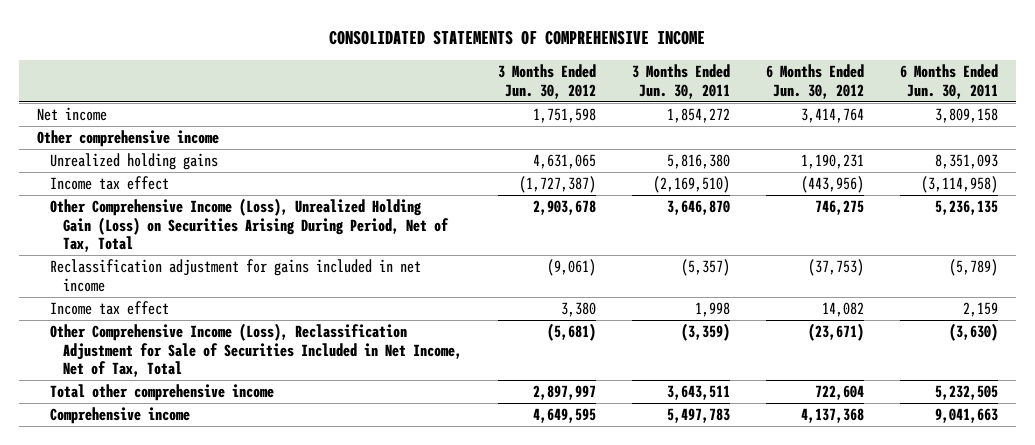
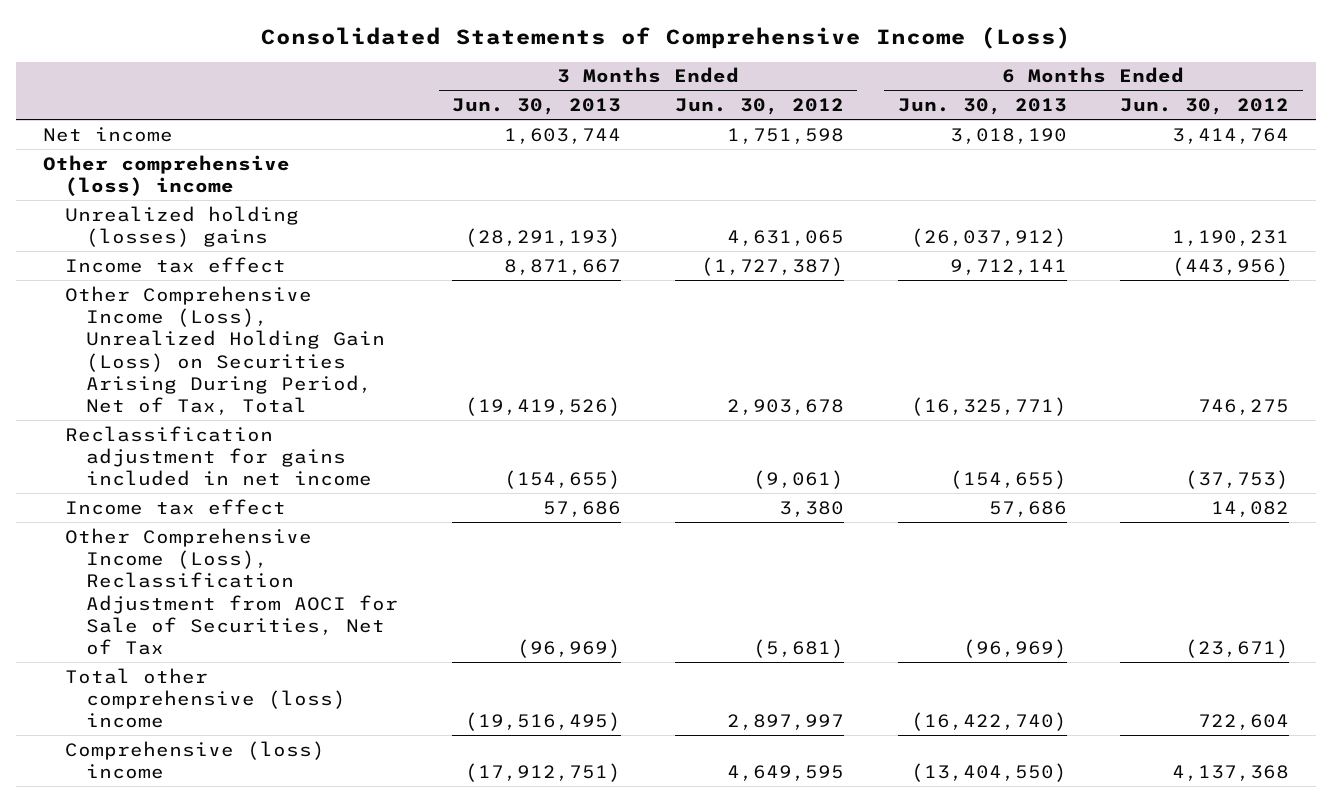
[329,30,706,46] CONSOLIDATED STATEMENTS OF COMPREHENSIVE INCOME -> [261,26,1072,49] Consolidated Statements of Comprehensive Income (Loss)
[631,64,730,99] 3 Months Ended Jun. 30, 2011 -> none
[899,64,998,99] 6 Months Ended Jun. 30, 2011 -> none
none -> [452,98,622,116] Jun. 30, 2013
none -> [897,98,1067,116] Jun. 30, 2013
[36,130,219,148] Other comprehensive income -> [42,154,290,196] Other comprehensive (loss) income
[50,153,219,171] Unrealized holding gains -> [64,205,299,247] Unrealized holding (losses) gains
[50,323,463,378] Other Comprehensive Income (Loss), Reclassification Adjustment for Sale of Securities Included in Net Income, Net of Tax, Total -> [64,527,399,656] Other Comprehensive Income (Loss), Reclassification Adjustment from AOCI for Sale of Securities, Net of Tax
[50,384,275,402] Total other comprehensive income -> [64,667,347,729] Total other comprehensive (loss) income
[50,407,191,425] Comprehensive income -> [64,740,325,779] Comprehensive (loss) income

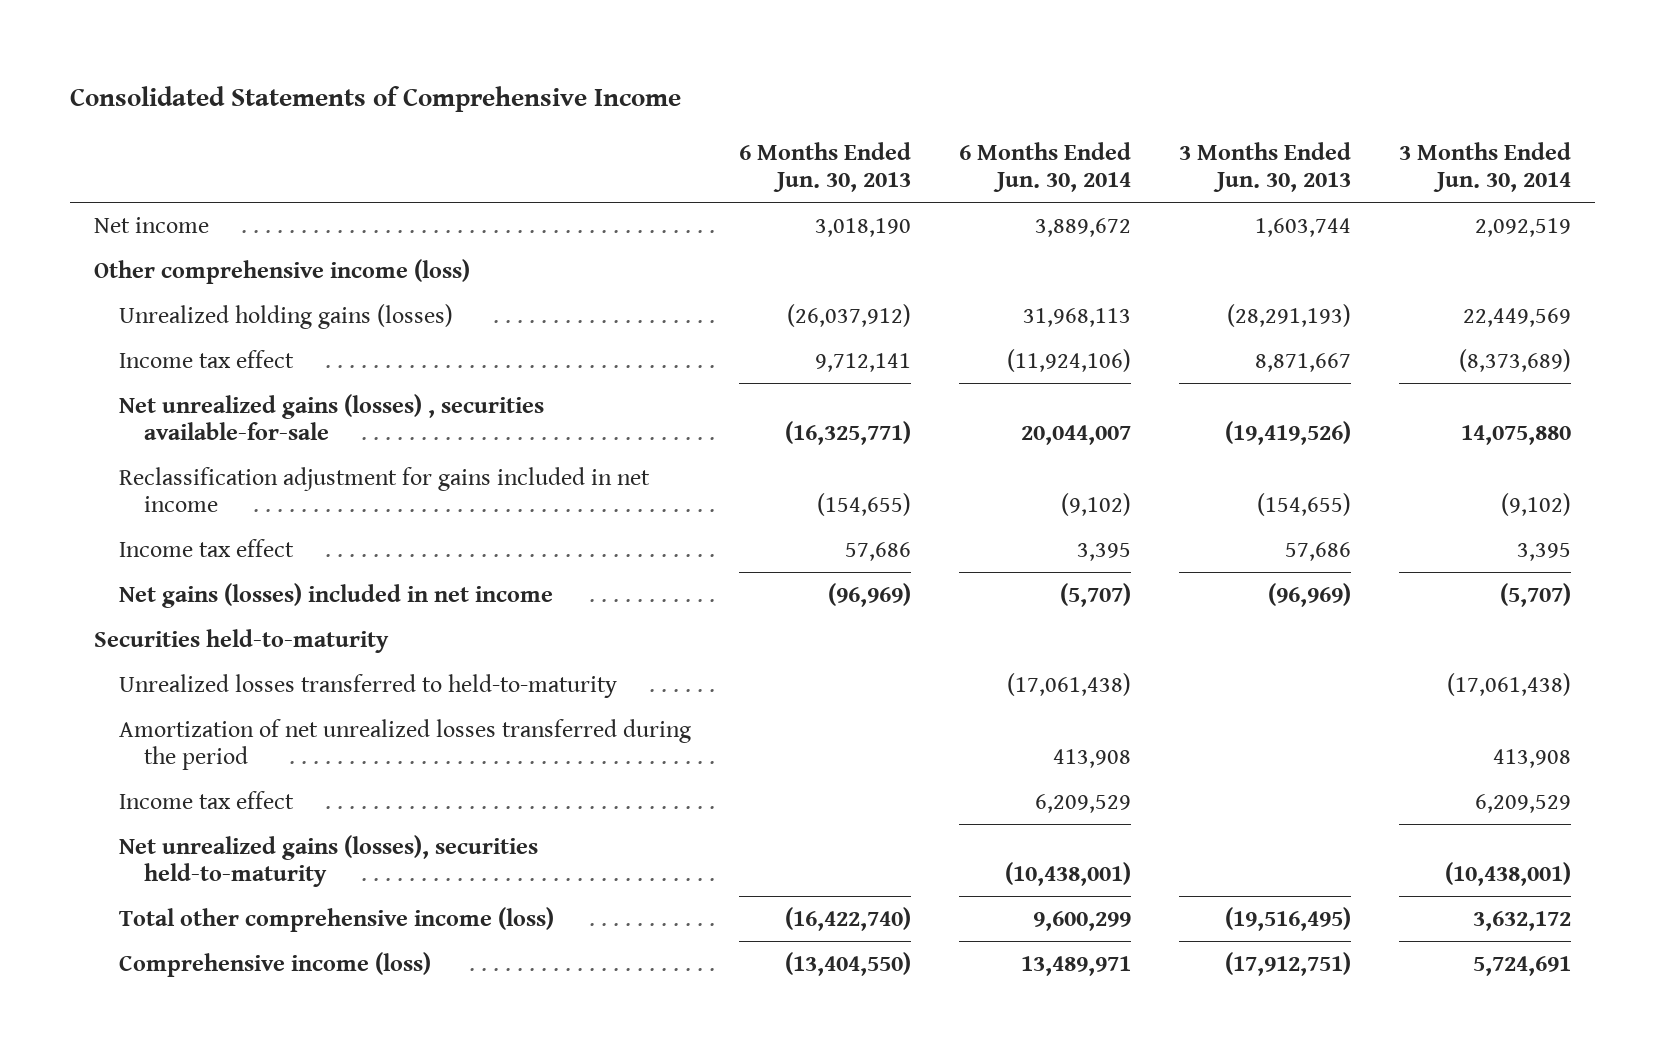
[261,26,1072,49] Consolidated Statements of Comprehensive Income (Loss) -> [69,86,681,113] Consolidated Statements of Comprehensive Income
[674,98,844,116] Jun. 30, 2012 -> none
[1120,98,1290,116] Jun. 30, 2012 -> none
none -> [958,141,1131,192] 6 Months Ended Jun. 30, 2014
none -> [1399,141,1572,192] 3 Months Ended Jun. 30, 2014
[42,154,290,196] Other comprehensive (loss) income -> [93,258,470,284] Other comprehensive income (loss)
[64,205,299,247] Unrealized holding (losses) gains -> [118,303,453,329] Unrealized holding gains (losses)
[64,285,386,416] Other Comprehensive Income (Loss), Unrealized Holding Gain (Loss) on Securities Arising During Period, Net of Tax, Total -> [118,393,544,440] Net unrealized gains (losses) , securities available-for-sale
[64,527,399,656] Other Comprehensive Income (Loss), Reclassification Adjustment from AOCI for Sale of Securities, Net of Tax -> [118,582,553,608] Net gains (losses) included in net income
none -> [93,628,389,653] Securities held-to-maturity
none -> [118,673,617,698] Unrealized losses transferred to held-to-maturity
none -> [118,718,691,770] Amortization of net unrealized losses transferred during the period
none -> [118,790,294,809] Income tax effect
none -> [118,834,538,887] Net unrealized gains (losses), securities held-to-maturity
[64,667,347,729] Total other comprehensive (loss) income -> [118,906,554,932] Total other comprehensive income (loss)
[64,740,325,779] Comprehensive (loss) income -> [118,951,431,977] Comprehensive income (loss)

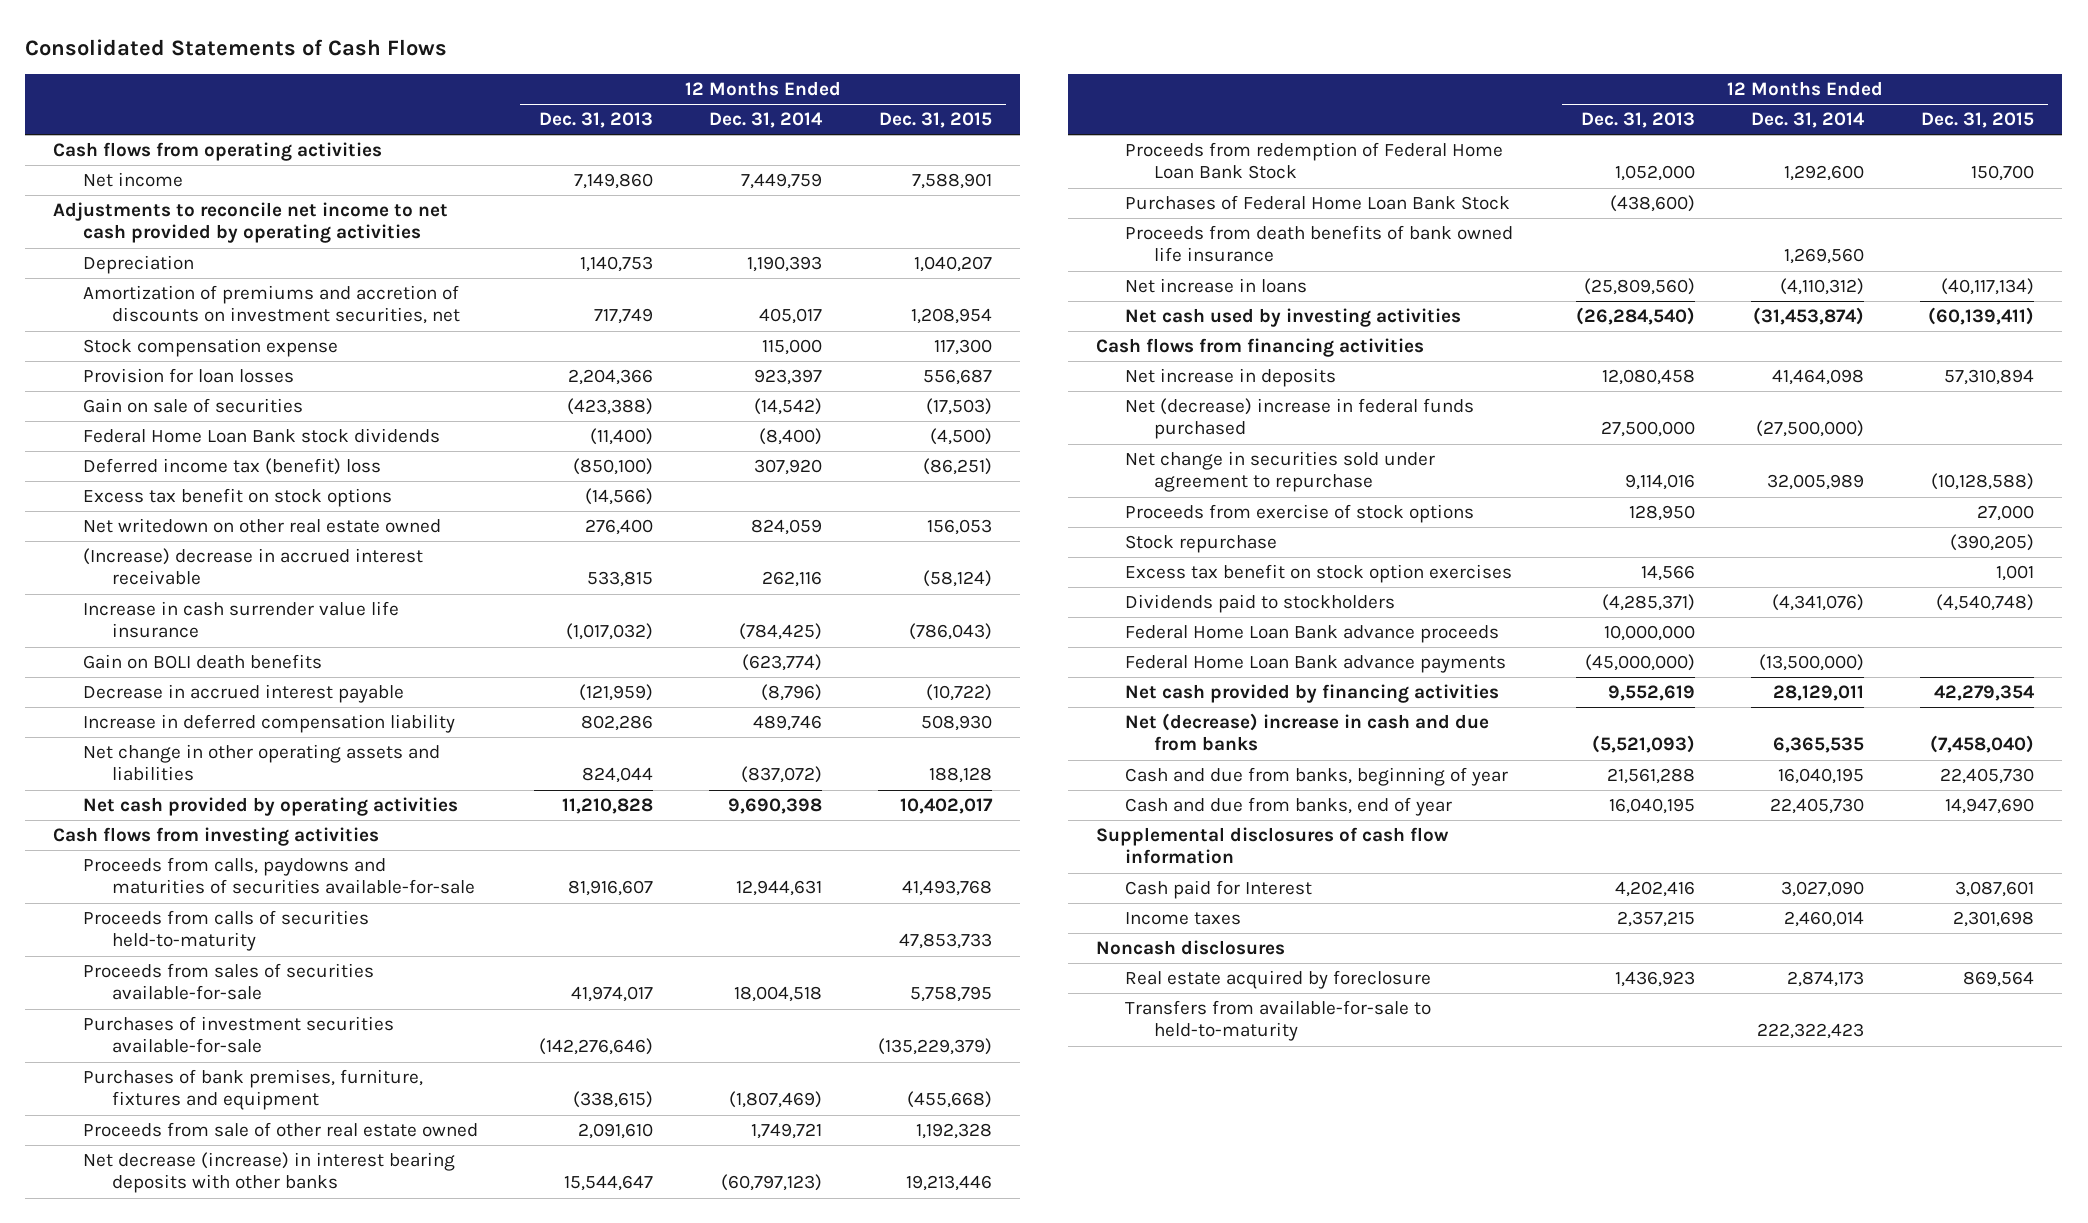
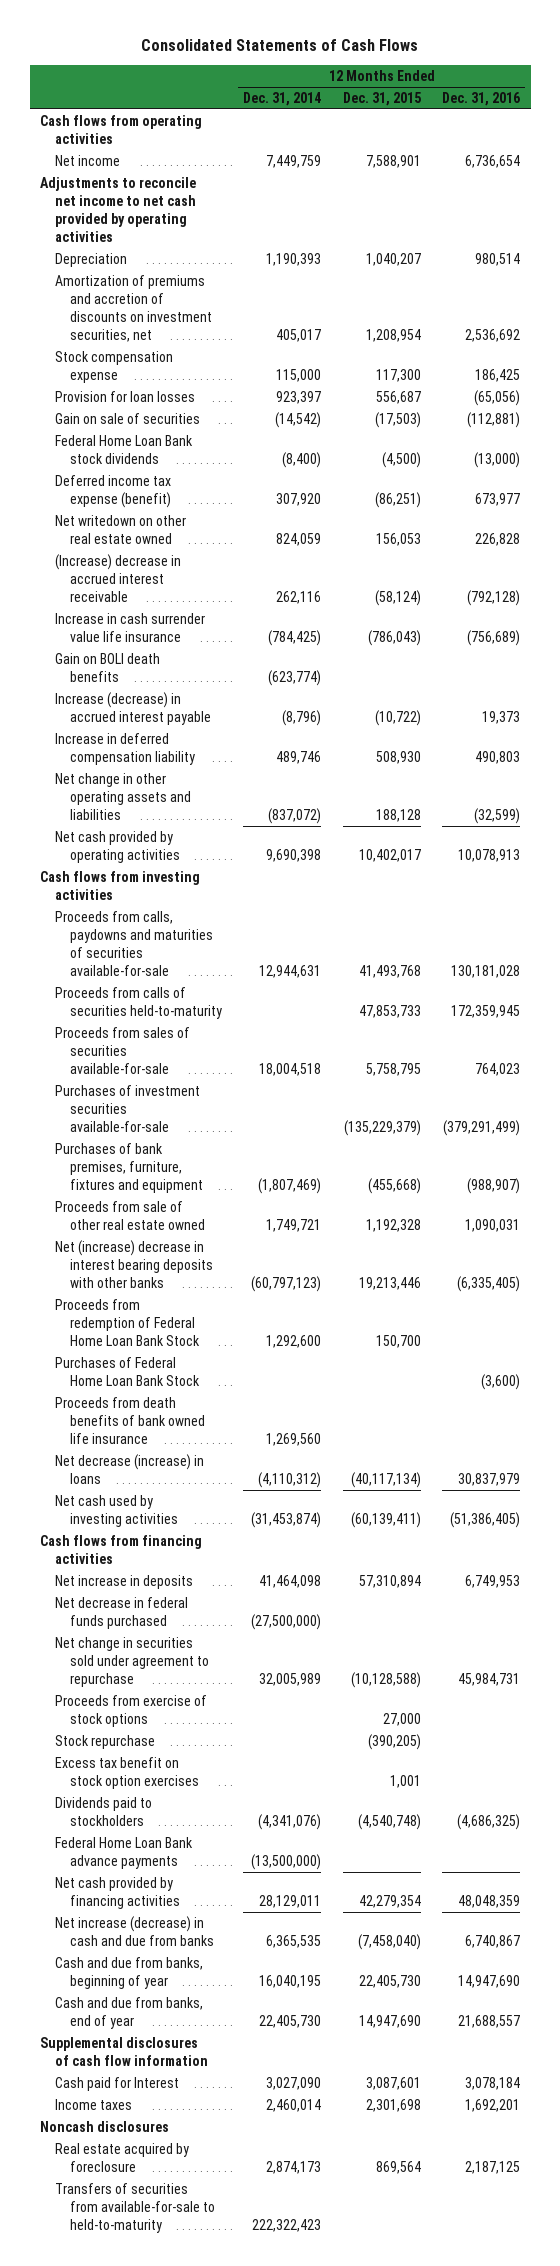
[538,112,653,129] Dec. 31, 2013 -> none
none -> [441,91,520,106] Dec. 31, 2016
[82,488,392,508] Excess tax benefit on stock options -> none
[82,458,381,476] Deferred income tax (benefit) loss -> [55,474,172,508] Deferred income tax expense (benefit)
[82,684,404,704] Decrease in accrued interest payable -> [55,691,212,725] Increase (decrease) in accrued interest payable
[82,1152,455,1194] Net decrease (increase) in interest bearing deposits with other banks -> [55,1239,214,1288] Net (increase) decrease in interest bearing deposits with other banks
[1124,278,1307,294] Net increase in loans -> [55,1453,205,1484] Net decrease (increase) in loans
[1124,398,1474,440] Net (decrease) increase in federal funds purchased -> [55,1596,189,1629] Net decrease in federal funds purchased
[1124,625,1499,644] Federal Home Loan Bank advance proceeds -> none
[1124,713,1489,752] Net (decrease) increase in cash and due from banks -> [55,1915,215,1946] Net increase (decrease) in cash and due from banks
[1124,1000,1431,1042] Transfers from available-for-sale to held-to-maturity -> [55,2182,216,2233] Transfers of securities from available-for-sale to held-to-maturity

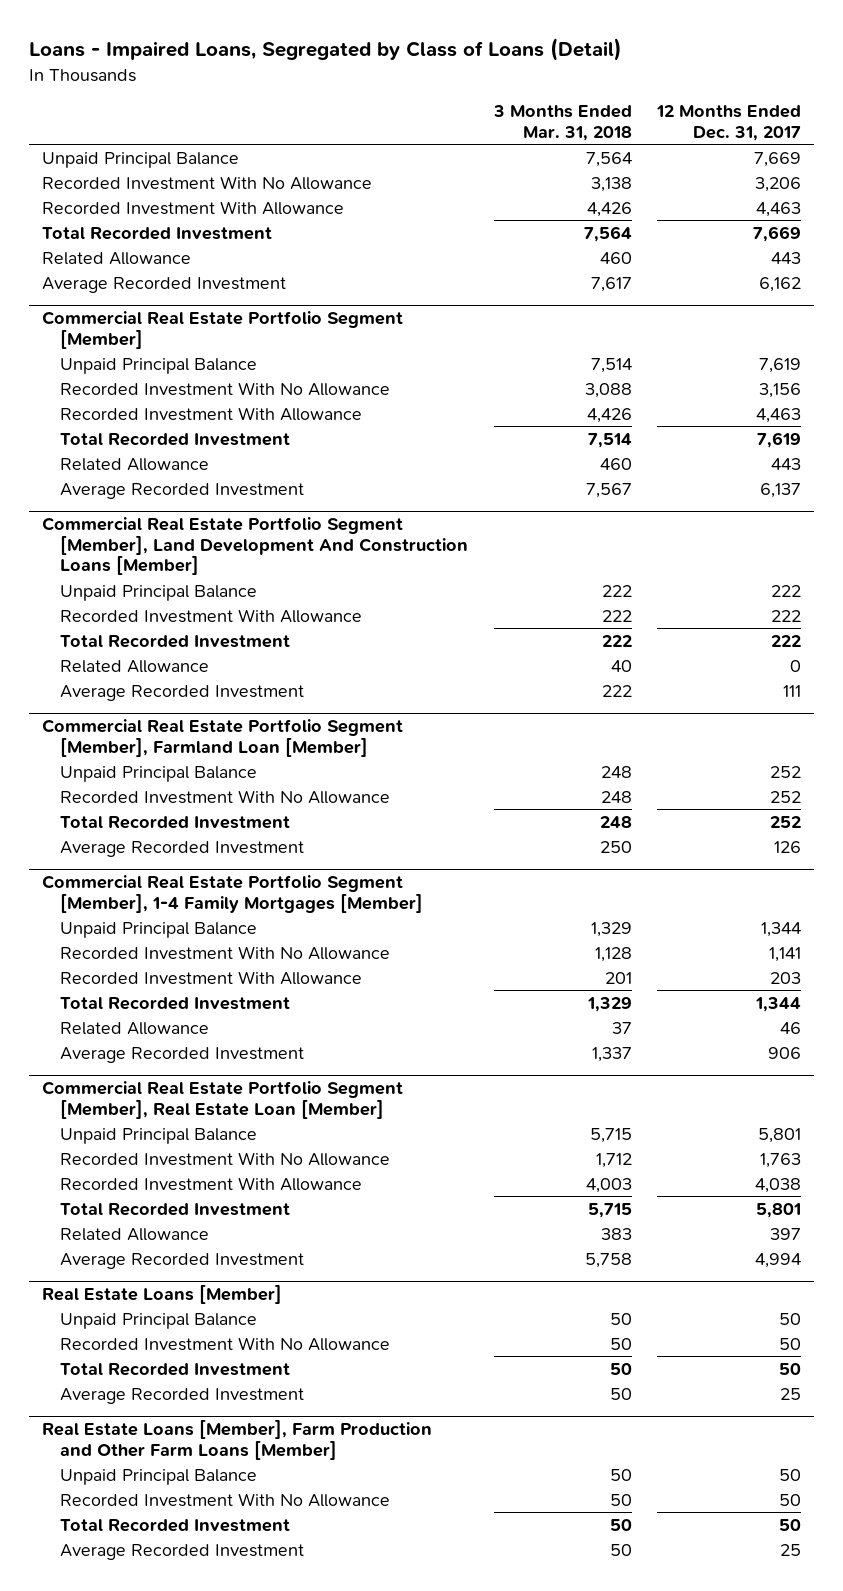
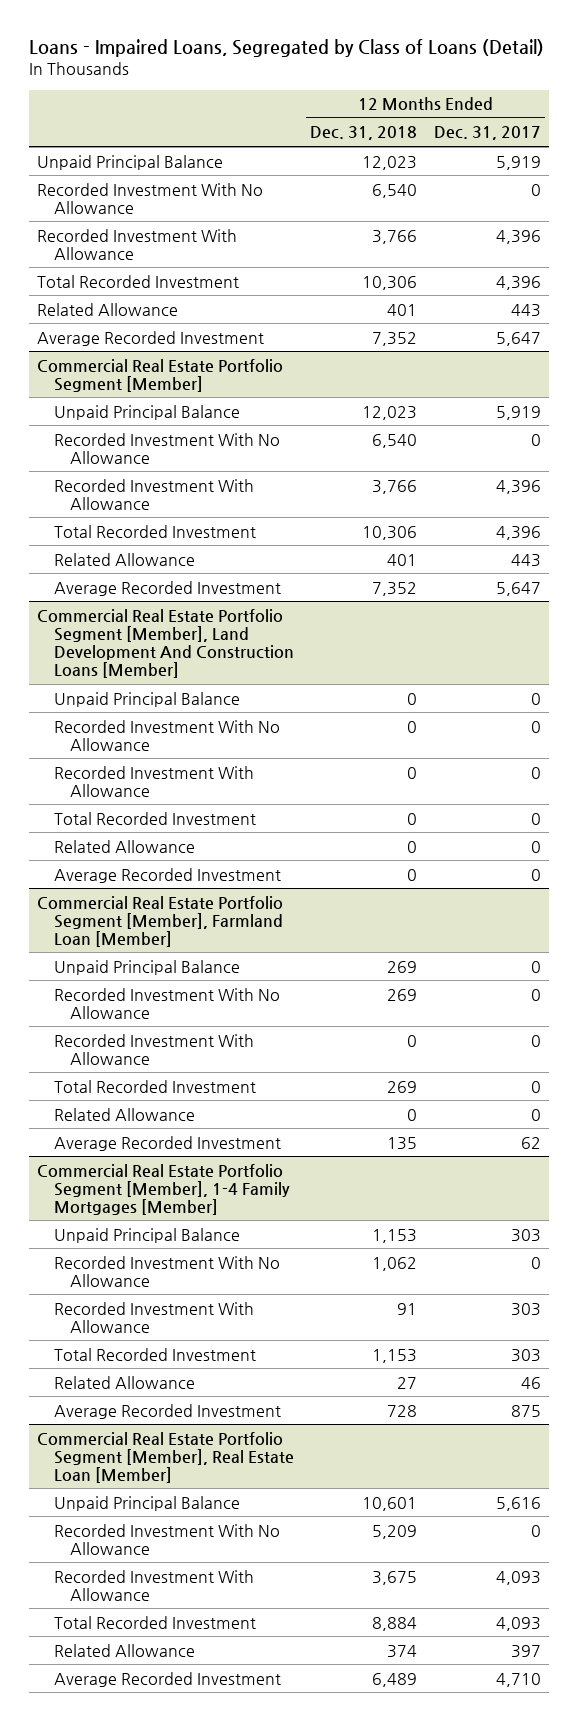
[492,105,632,141] 3 Months Ended Mar. 31, 2018 -> none
none -> [310,126,418,141] Dec. 31, 2018
[754,151,802,167] 7,669 -> [495,155,541,170] 5,919
[755,176,802,192] 3,206 -> [530,183,541,196] 0
[756,201,802,217] 4,463 -> [495,229,541,244] 4,396
[753,225,802,242] 7,669 -> [495,275,541,290] 4,396
[759,276,802,292] 6,162 -> [495,331,541,346] 5,647
[759,357,802,373] 7,619 -> [495,405,541,420] 5,919
[759,382,802,398] 3,156 -> [530,433,541,446] 0
[756,407,802,423] 4,463 -> [495,479,541,494] 4,396
[757,431,802,448] 7,619 -> [495,525,541,540] 4,396
[760,482,802,498] 6,137 -> [495,581,541,596] 5,647
[771,584,802,597] 222 -> [530,692,541,705] 0
none -> [53,719,280,751] Recorded Investment With No Allowance
[771,609,802,622] 222 -> [530,766,541,779] 0
[771,634,802,647] 222 -> [530,812,541,825] 0
[783,684,802,697] 111 -> [530,868,541,881] 0
[770,765,802,778] 252 -> [530,960,541,973] 0
[770,790,802,803] 252 -> [530,988,541,1001] 0
none -> [53,1033,254,1065] Recorded Investment With Allowance
[770,815,802,828] 252 -> [530,1080,541,1093] 0
none -> [53,1107,195,1121] Related Allowance
[774,840,802,853] 126 -> [520,1136,541,1149] 62
[761,921,802,937] 1,344 -> [510,1228,541,1242] 303
[769,946,802,962] 1,141 -> [530,1256,541,1269] 0
[770,971,802,984] 203 -> [510,1302,541,1316] 303
[755,996,802,1012] 1,344 -> [510,1348,541,1362] 303
[768,1046,802,1059] 906 -> [510,1404,541,1417] 875
[758,1127,802,1143] 5,801 -> [495,1496,541,1511] 5,616
[760,1152,802,1168] 1,763 -> [530,1524,541,1537] 0
[755,1177,802,1193] 4,038 -> [495,1570,541,1585] 4,093
[756,1202,802,1218] 5,801 -> [495,1616,541,1631] 4,093
[41,1284,282,1304] Real Estate Loans [Member] -> none
[59,1312,257,1329] Unpaid Principal Balance -> none
[59,1336,390,1351] Recorded Investment With No Allowance -> none
[59,1362,290,1376] Total Recorded Investment -> none
[59,1387,304,1404] Average Recorded Investment -> none
[41,1419,432,1460] Real Estate Loans [Member], Farm Production and Other Farm Loans [Member] -> none
[59,1468,257,1485] Unpaid Principal Balance -> none
[59,1492,390,1507] Recorded Investment With No Allowance -> none
[59,1518,290,1532] Total Recorded Investment -> none
[59,1543,304,1560] Average Recorded Investment -> none
[755,1252,802,1268] 4,994 -> [495,1672,541,1687] 4,710

